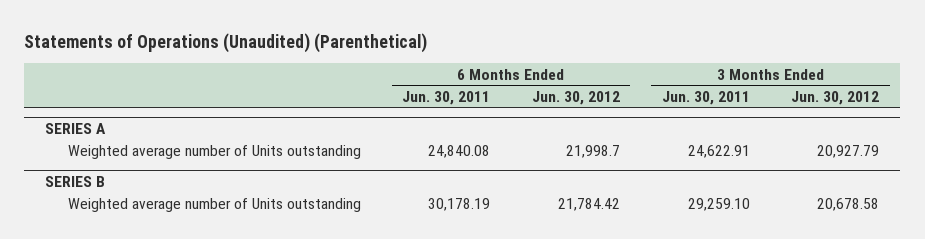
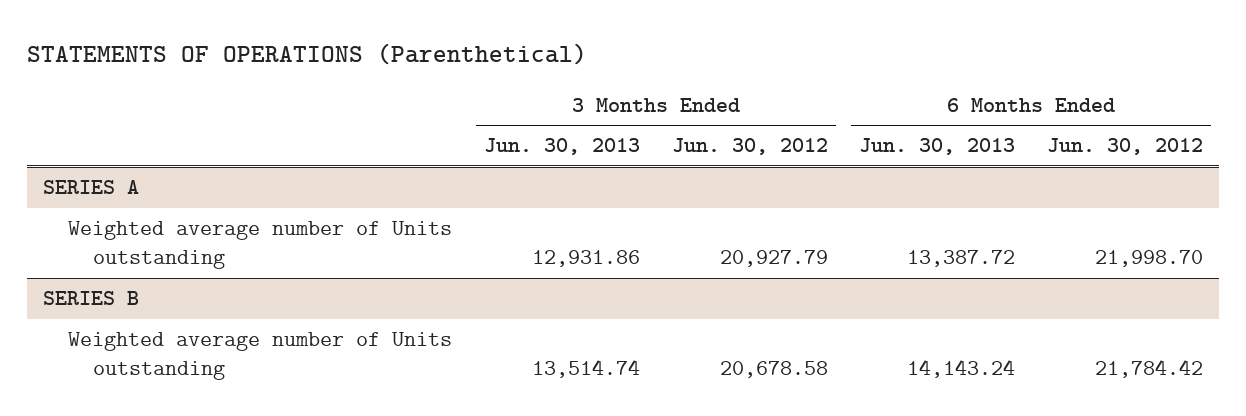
[24,33,428,54] Statements of Operations (Unaudited) (Parenthetical) -> [26,43,587,66] STATEMENTS OF OPERATIONS (Parenthetical)
[402,91,491,106] Jun. 30, 2011 -> none
[661,91,750,106] Jun. 30, 2011 -> none
none -> [483,138,640,156] Jun. 30, 2013
none -> [859,138,1016,156] Jun. 30, 2013
[566,145,621,159] 21,998.7 -> [1095,250,1204,268] 21,998.70

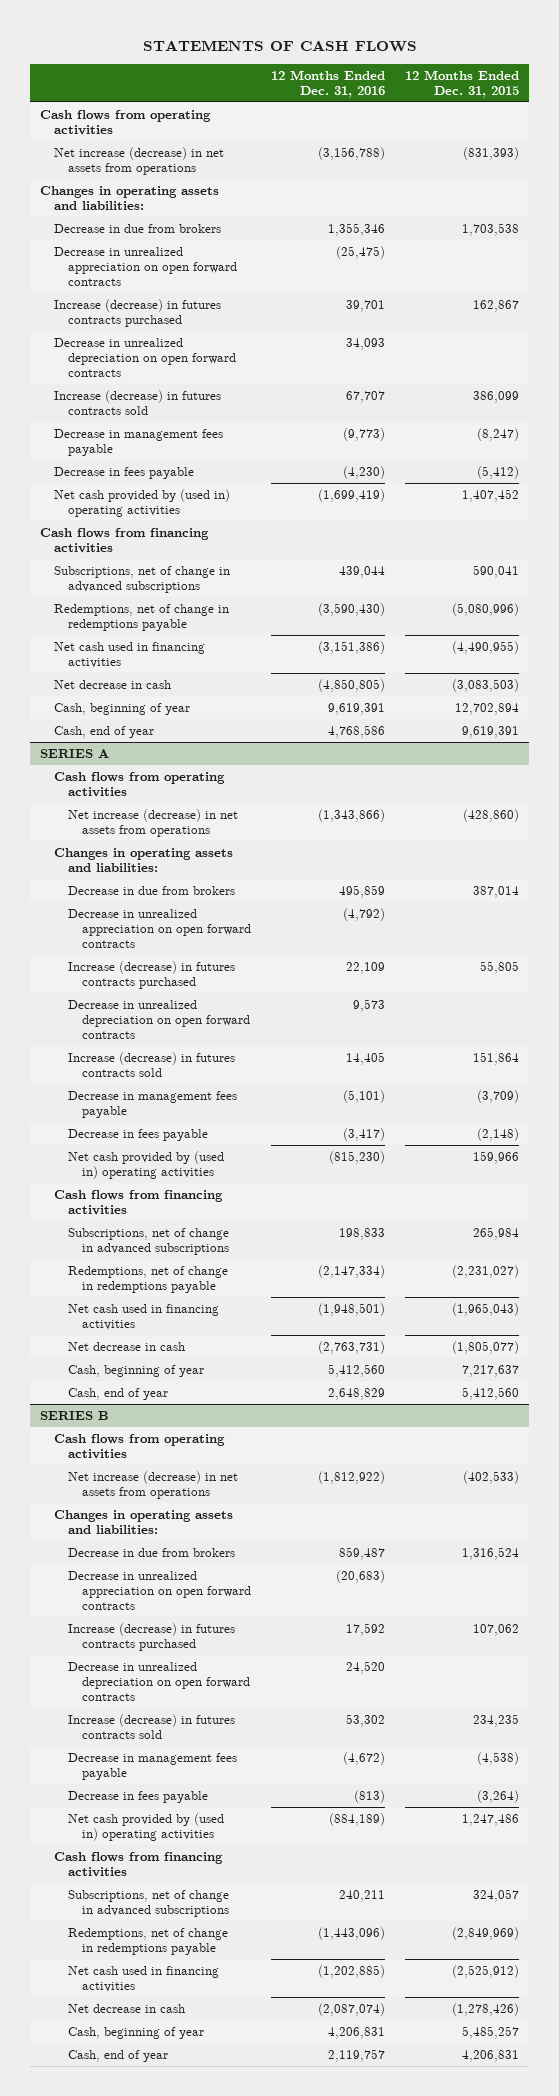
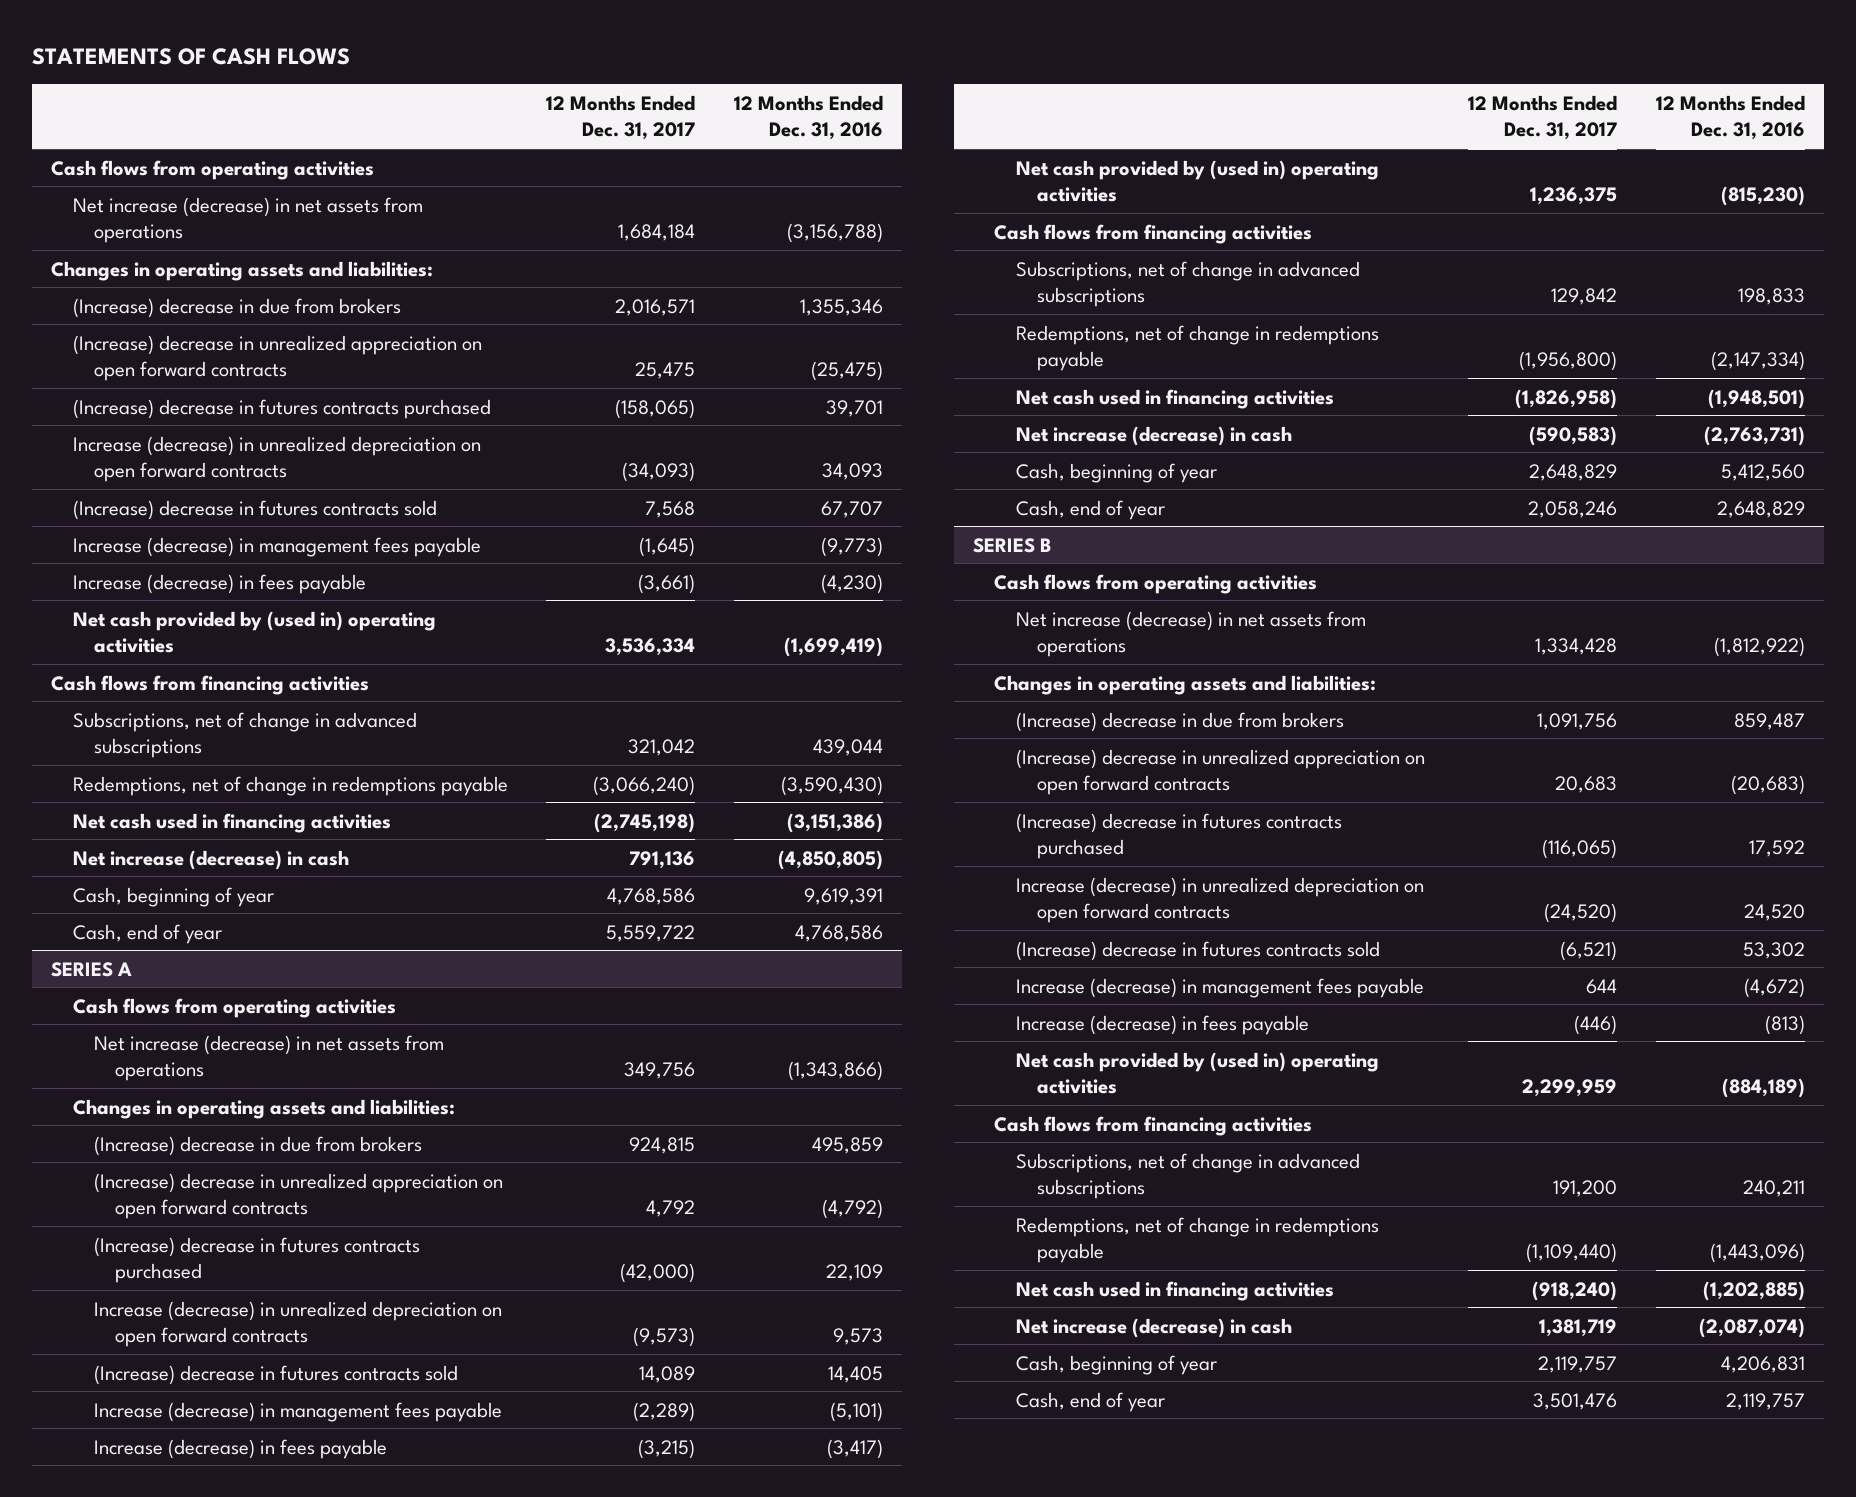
[404,69,519,98] 12 Months Ended Dec. 31, 2015 -> none
none -> [546,94,696,141] 12 Months Ended Dec. 31, 2017
[54,223,222,233] Decrease in due from brokers -> [72,297,401,318] (Increase) decrease in due from brokers
[54,246,238,287] Decrease in unrealized appreciation on open forward contracts -> [72,334,482,381] (Increase) decrease in unrealized appreciation on open forward contracts
[54,298,222,328] Increase (decrease) in futures contracts purchased -> [72,398,491,419] (Increase) decrease in futures contracts purchased
[54,337,237,378] Decrease in unrealized depreciation on open forward contracts -> [72,435,481,482] Increase (decrease) in unrealized depreciation on open forward contracts
[54,389,222,416] Increase (decrease) in futures contracts sold -> [72,499,437,520] (Increase) decrease in futures contracts sold
[54,428,224,457] Decrease in management fees payable -> [72,536,481,557] Increase (decrease) in management fees payable
[54,466,195,479] Decrease in fees payable -> [72,573,366,594] Increase (decrease) in fees payable
[54,679,172,689] Net decrease in cash -> [72,849,349,870] Net increase (decrease) in cash
[68,885,236,895] Decrease in due from brokers -> [93,1135,422,1156] (Increase) decrease in due from brokers
[68,908,252,949] Decrease in unrealized appreciation on open forward contracts -> [93,1172,503,1219] (Increase) decrease in unrealized appreciation on open forward contracts
[68,960,236,990] Increase (decrease) in futures contracts purchased -> [93,1236,420,1283] (Increase) decrease in futures contracts purchased
[68,999,251,1040] Decrease in unrealized depreciation on open forward contracts -> [93,1300,502,1347] Increase (decrease) in unrealized depreciation on open forward contracts
[68,1051,236,1078] Increase (decrease) in futures contracts sold -> [93,1364,458,1385] (Increase) decrease in futures contracts sold
[68,1090,238,1119] Decrease in management fees payable -> [93,1401,502,1422] Increase (decrease) in management fees payable
[68,1128,209,1141] Decrease in fees payable -> [93,1438,387,1459] Increase (decrease) in fees payable
[68,1341,186,1351] Net decrease in cash -> [1015,425,1292,446] Net increase (decrease) in cash
[68,1547,236,1557] Decrease in due from brokers -> [1015,711,1344,732] (Increase) decrease in due from brokers
[68,1570,252,1611] Decrease in unrealized appreciation on open forward contracts -> [1015,748,1425,795] (Increase) decrease in unrealized appreciation on open forward contracts
[68,1622,236,1652] Increase (decrease) in futures contracts purchased -> [1015,812,1342,859] (Increase) decrease in futures contracts purchased
[68,1661,251,1702] Decrease in unrealized depreciation on open forward contracts -> [1015,876,1424,923] Increase (decrease) in unrealized depreciation on open forward contracts
[68,1713,236,1740] Increase (decrease) in futures contracts sold -> [1015,940,1380,961] (Increase) decrease in futures contracts sold
[68,1752,238,1781] Decrease in management fees payable -> [1015,977,1424,998] Increase (decrease) in management fees payable
[68,1790,209,1803] Decrease in fees payable -> [1015,1014,1309,1035] Increase (decrease) in fees payable
[68,2003,186,2013] Net decrease in cash -> [1015,1317,1292,1338] Net increase (decrease) in cash

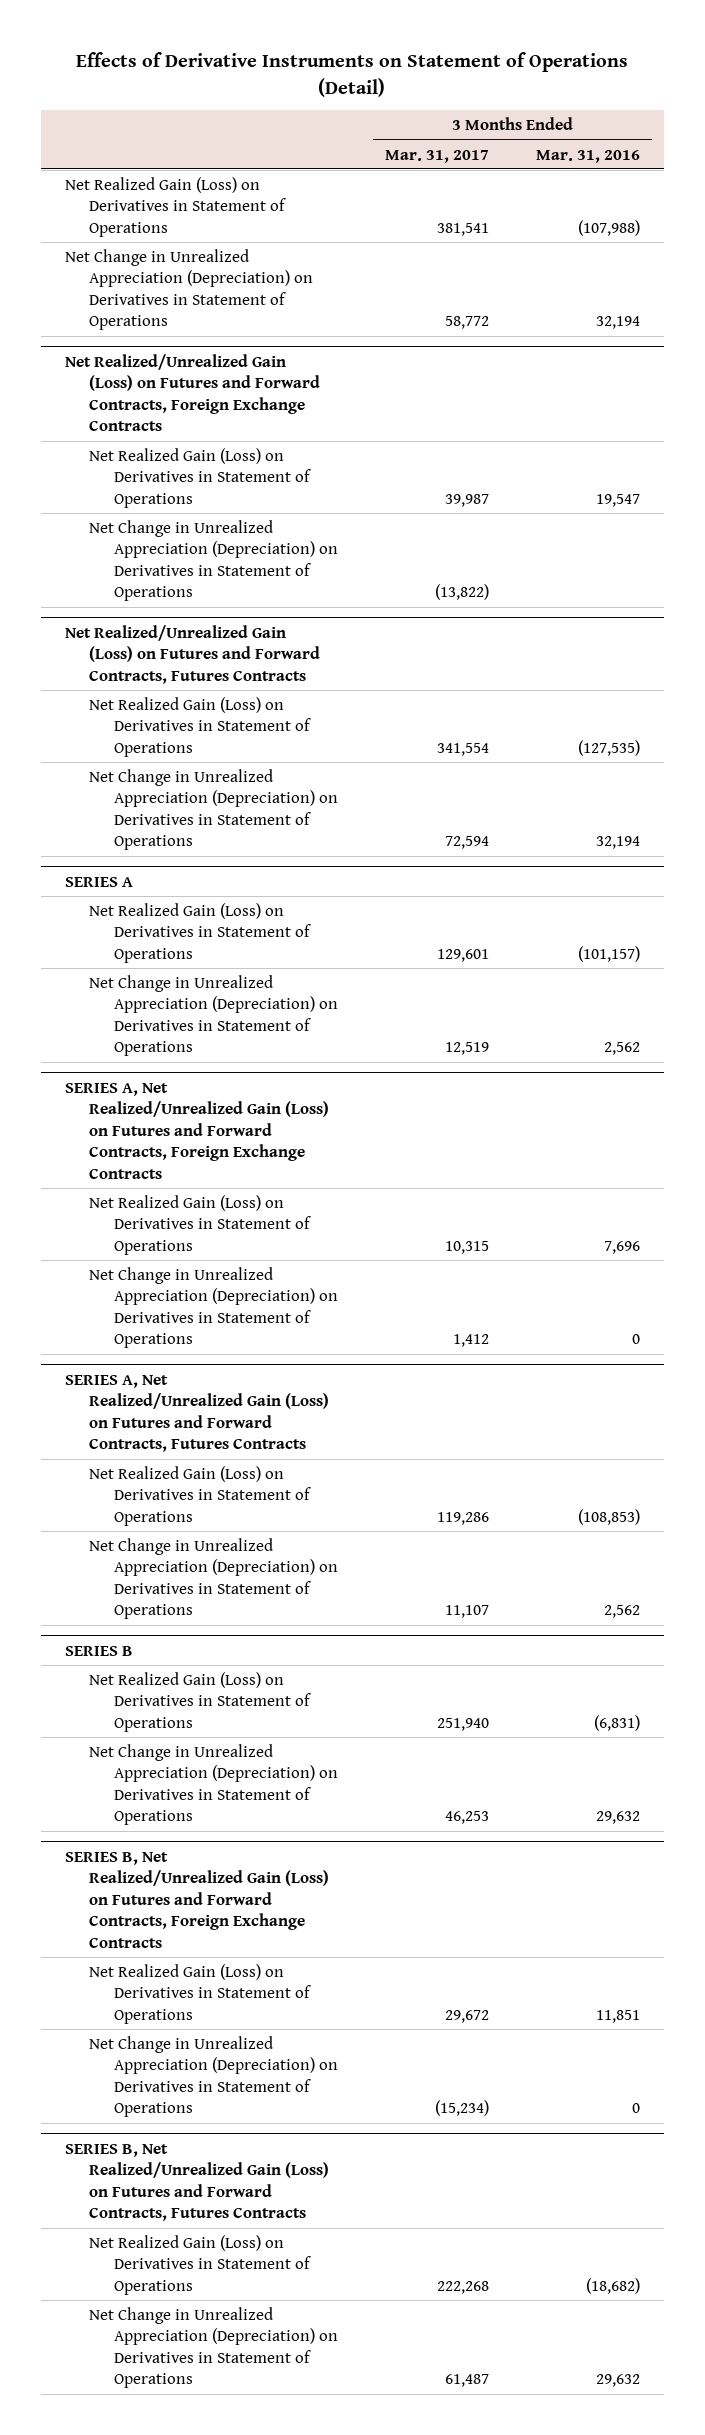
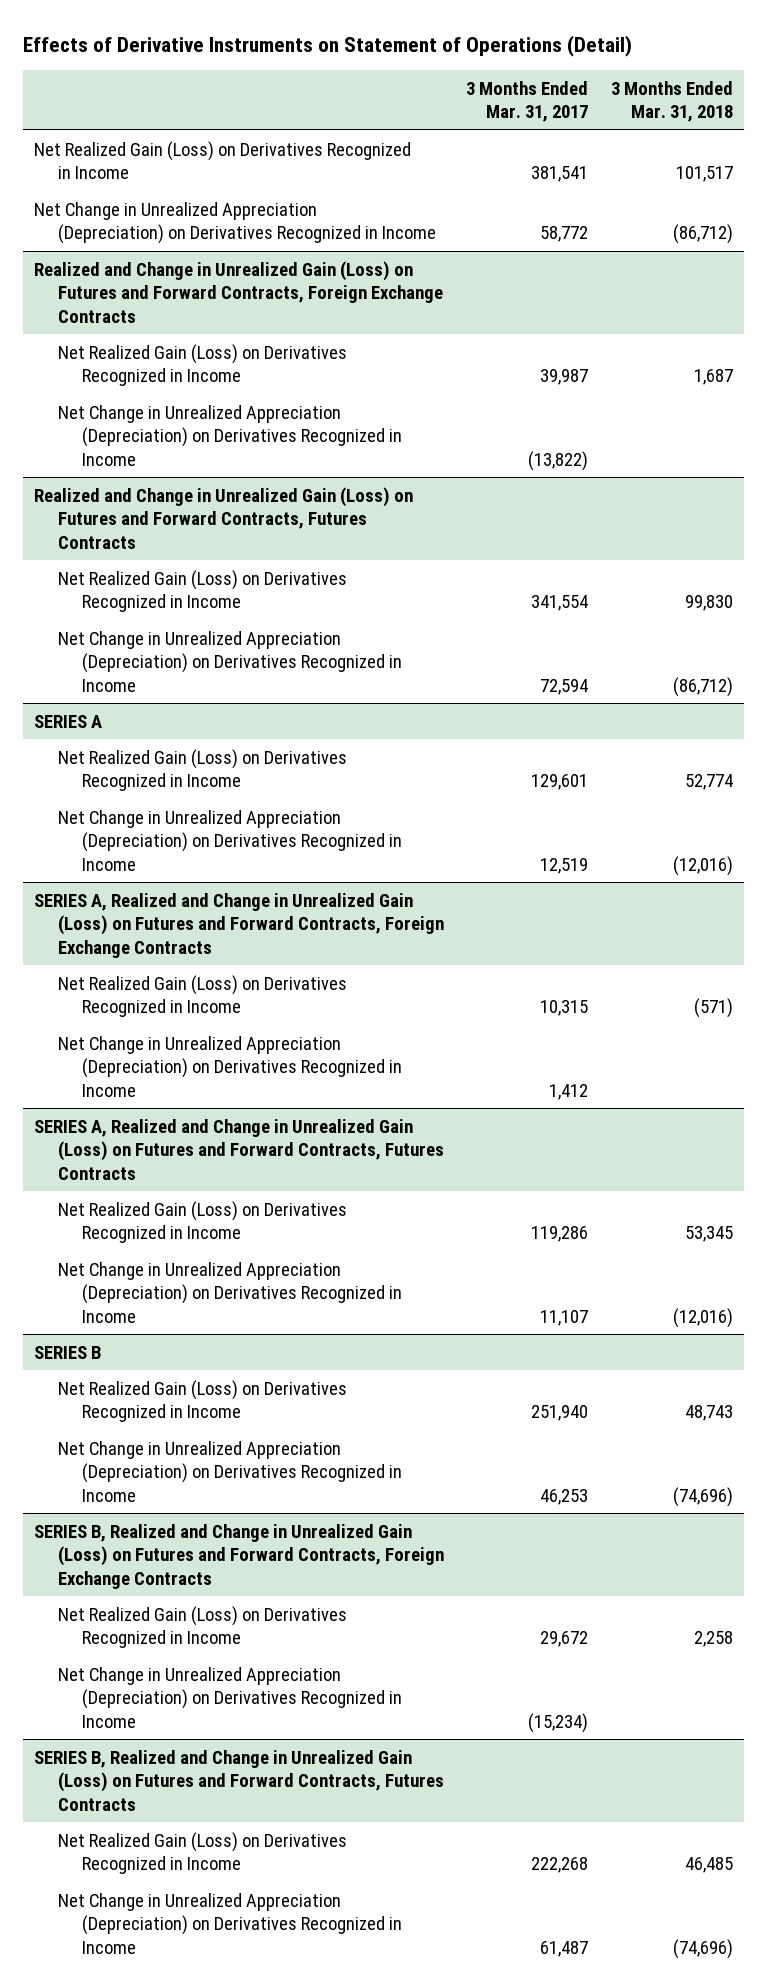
[536,149,641,163] Mar. 31, 2016 -> none
none -> [610,80,733,123] 3 Months Ended Mar. 31, 2018
[64,176,287,237] Net Realized Gain (Loss) on Derivatives in Statement of Operations -> [34,140,412,180] Net Realized Gain (Loss) on Derivatives Recognized in Income
[64,248,314,331] Net Change in Unrealized Appreciation (Depreciation) on Derivatives in Statement of Operations -> [34,201,437,245] Net Change in Unrealized Appreciation (Depreciation) on Derivatives Recognized in Income
[64,353,321,432] Net Realized/Unrealized Gain (Loss) on Futures and Forward Contracts, Foreign Exchange Contracts -> [34,260,444,323] Realized and Change in Unrealized Gain (Loss) on Futures and Forward Contracts, Foreign Exchange Contracts
[89,447,312,508] Net Realized Gain (Loss) on Derivatives in Statement of Operations -> [58,343,348,387] Net Realized Gain (Loss) on Derivatives Recognized in Income
[89,519,339,602] Net Change in Unrealized Appreciation (Depreciation) on Derivatives in Statement of Operations -> [58,404,402,466] Net Change in Unrealized Appreciation (Depreciation) on Derivatives Recognized in Income
[64,624,321,684] Net Realized/Unrealized Gain (Loss) on Futures and Forward Contracts, Futures Contracts -> [34,486,414,549] Realized and Change in Unrealized Gain (Loss) on Futures and Forward Contracts, Futures Contracts
[89,696,312,757] Net Realized Gain (Loss) on Derivatives in Statement of Operations -> [58,569,348,613] Net Realized Gain (Loss) on Derivatives Recognized in Income
[89,768,339,851] Net Change in Unrealized Appreciation (Depreciation) on Derivatives in Statement of Operations -> [58,630,402,692] Net Change in Unrealized Appreciation (Depreciation) on Derivatives Recognized in Income
[89,902,312,963] Net Realized Gain (Loss) on Derivatives in Statement of Operations -> [58,748,348,792] Net Realized Gain (Loss) on Derivatives Recognized in Income
[89,974,339,1057] Net Change in Unrealized Appreciation (Depreciation) on Derivatives in Statement of Operations -> [58,809,402,871] Net Change in Unrealized Appreciation (Depreciation) on Derivatives Recognized in Income
[64,1082,330,1179] SERIES A, Net Realized/Unrealized Gain (Loss) on Futures and Forward Contracts, Foreign Exchange Contracts -> [34,892,445,958] SERIES A, Realized and Change in Unrealized Gain (Loss) on Futures and Forward Contracts, Foreign Exchange Contracts
[89,1194,312,1255] Net Realized Gain (Loss) on Derivatives in Statement of Operations -> [58,974,348,1018] Net Realized Gain (Loss) on Derivatives Recognized in Income
[89,1266,339,1349] Net Change in Unrealized Appreciation (Depreciation) on Derivatives in Statement of Operations -> [58,1035,402,1097] Net Change in Unrealized Appreciation (Depreciation) on Derivatives Recognized in Income
[64,1374,330,1453] SERIES A, Net Realized/Unrealized Gain (Loss) on Futures and Forward Contracts, Futures Contracts -> [34,1118,445,1180] SERIES A, Realized and Change in Unrealized Gain (Loss) on Futures and Forward Contracts, Futures Contracts
[89,1465,312,1526] Net Realized Gain (Loss) on Derivatives in Statement of Operations -> [58,1200,348,1244] Net Realized Gain (Loss) on Derivatives Recognized in Income
[89,1537,339,1620] Net Change in Unrealized Appreciation (Depreciation) on Derivatives in Statement of Operations -> [58,1261,402,1323] Net Change in Unrealized Appreciation (Depreciation) on Derivatives Recognized in Income
[89,1671,312,1732] Net Realized Gain (Loss) on Derivatives in Statement of Operations -> [58,1379,348,1423] Net Realized Gain (Loss) on Derivatives Recognized in Income
[89,1743,339,1826] Net Change in Unrealized Appreciation (Depreciation) on Derivatives in Statement of Operations -> [58,1440,402,1502] Net Change in Unrealized Appreciation (Depreciation) on Derivatives Recognized in Income
[64,1851,330,1948] SERIES B, Net Realized/Unrealized Gain (Loss) on Futures and Forward Contracts, Foreign Exchange Contracts -> [34,1523,445,1589] SERIES B, Realized and Change in Unrealized Gain (Loss) on Futures and Forward Contracts, Foreign Exchange Contracts
[89,1963,312,2024] Net Realized Gain (Loss) on Derivatives in Statement of Operations -> [58,1605,348,1649] Net Realized Gain (Loss) on Derivatives Recognized in Income
[89,2035,339,2118] Net Change in Unrealized Appreciation (Depreciation) on Derivatives in Statement of Operations -> [58,1666,402,1728] Net Change in Unrealized Appreciation (Depreciation) on Derivatives Recognized in Income
[64,2143,330,2222] SERIES B, Net Realized/Unrealized Gain (Loss) on Futures and Forward Contracts, Futures Contracts -> [34,1749,445,1811] SERIES B, Realized and Change in Unrealized Gain (Loss) on Futures and Forward Contracts, Futures Contracts
[89,2234,312,2295] Net Realized Gain (Loss) on Derivatives in Statement of Operations -> [58,1831,348,1875] Net Realized Gain (Loss) on Derivatives Recognized in Income
[89,2306,339,2389] Net Change in Unrealized Appreciation (Depreciation) on Derivatives in Statement of Operations -> [58,1892,402,1954] Net Change in Unrealized Appreciation (Depreciation) on Derivatives Recognized in Income

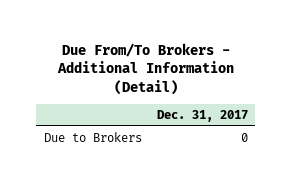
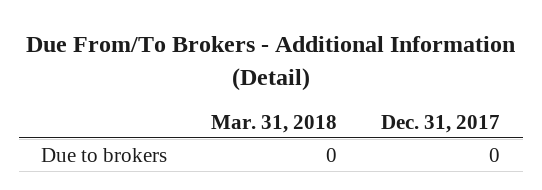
none -> [211,114,338,133] Mar. 31, 2018
[43,132,142,143] Due to Brokers -> [41,147,168,162] Due to brokers

